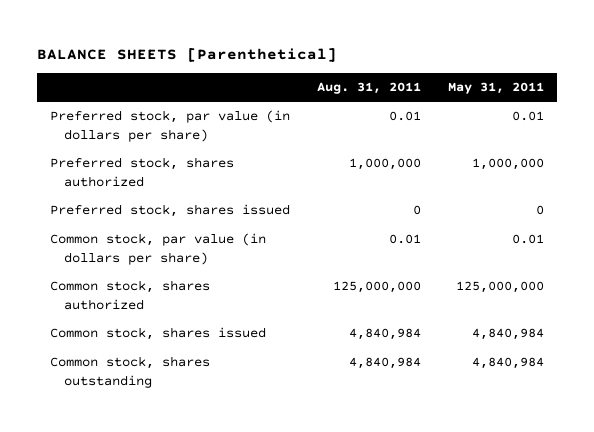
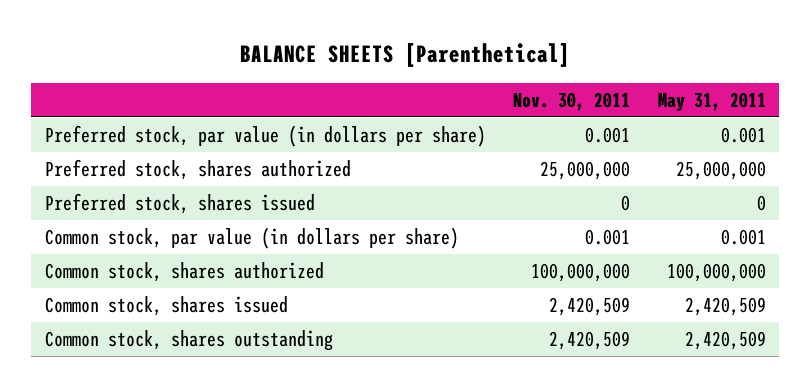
[316,82,421,95] Aug. 31, 2011 -> none
none -> [513,91,631,111] Nov. 30, 2011
[511,111,544,122] 0.01 -> [720,127,766,144] 0.001
[471,158,544,171] 1,000,000 -> [675,161,766,181] 25,000,000
[511,234,544,245] 0.01 -> [720,229,766,246] 0.001
[455,281,544,294] 125,000,000 -> [666,263,766,283] 100,000,000
[471,328,544,341] 4,840,984 -> [684,297,766,317] 2,420,509
[471,357,544,370] 4,840,984 -> [684,331,766,351] 2,420,509

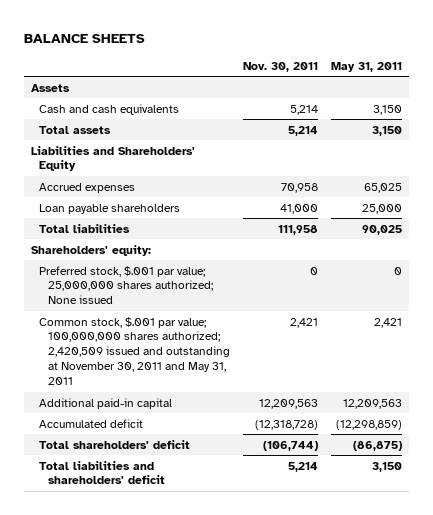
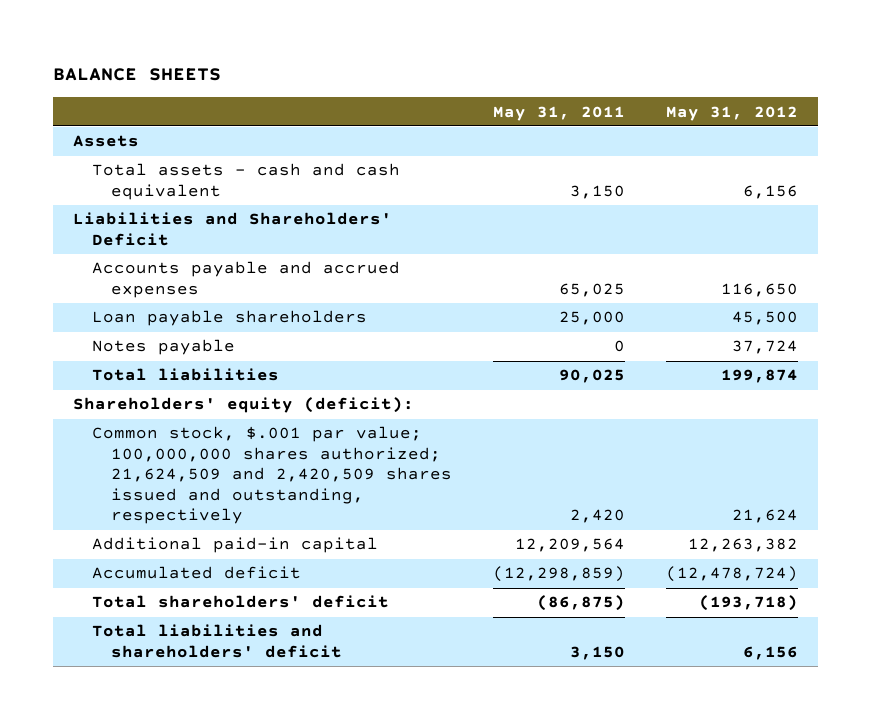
[243,61,319,72] Nov. 30, 2011 -> none
none -> [665,105,798,121] May 31, 2012
[39,125,112,134] Total assets -> none
[39,103,180,115] Cash and cash equivalents -> [92,163,401,200] Total assets - cash and cash equivalent
[30,145,195,172] Liabilities and Shareholders' Equity -> [73,212,393,246] Liabilities and Shareholders' Deficit
[39,182,136,193] Accrued expenses -> [92,261,401,298] Accounts payable and accrued expenses
none -> [92,339,236,356] Notes payable
[39,265,213,305] Preferred stock, $.001 par value; 25,000,000 shares authorized; None issued -> none
[30,244,151,256] Shareholders' equity: -> [73,397,415,414] Shareholders' equity (deficit):
[39,316,230,386] Common stock, $.001 par value; 100,000,000 shares authorized; 2,420,509 issued and outstanding at November 30, 2011 and May 31, 2011 -> [92,426,452,525] Common stock, $.001 par value; 100,000,000 shares authorized; 21,624,509 and 2,420,509 shares issued and outstanding, respectively
[374,317,403,328] 2,421 -> [569,509,625,524] 2,420
[343,398,403,409] 12,209,563 -> [514,538,625,553] 12,209,564

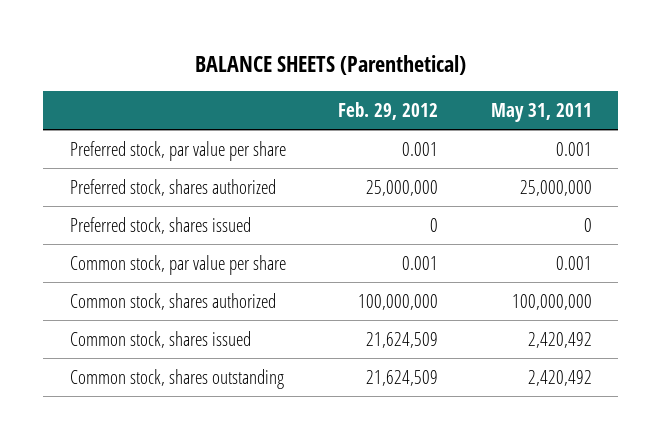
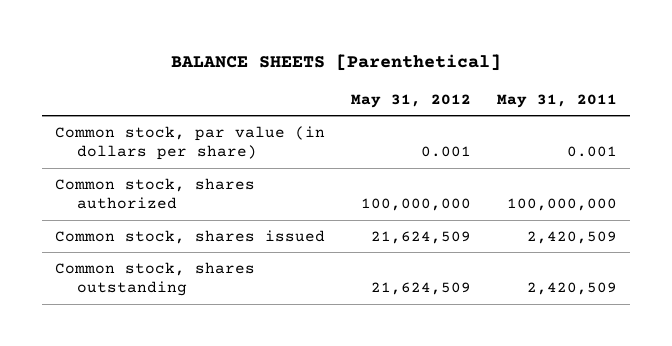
[194,55,466,76] BALANCE SHEETS (Parenthetical) -> [171,54,502,72] BALANCE SHEETS [Parenthetical]
[338,101,439,120] Feb. 29, 2012 -> none
none -> [351,93,472,108] May 31, 2012
[69,140,286,161] Preferred stock, par value per share -> none
[69,178,276,196] Preferred stock, shares authorized -> none
[69,216,251,234] Preferred stock, shares issued -> none
[69,254,286,275] Common stock, par value per share -> [55,125,326,161] Common stock, par value (in dollars per share)
[528,331,593,348] 2,420,492 -> [526,230,617,244] 2,420,509
[528,369,593,386] 2,420,492 -> [526,282,617,296] 2,420,509

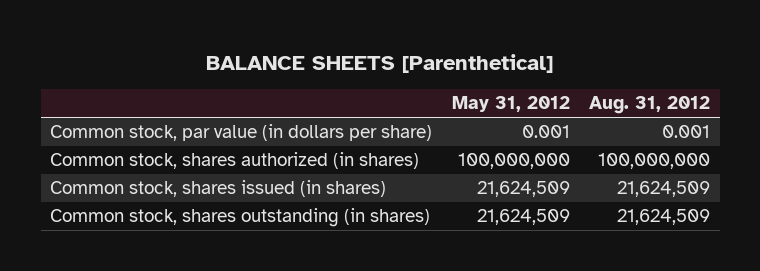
[496,93,617,108] May 31, 2011 -> none
none -> [588,96,710,115] Aug. 31, 2012
[55,177,256,210] Common stock, shares authorized -> [50,152,420,170] Common stock, shares authorized (in shares)
[55,229,326,244] Common stock, shares issued -> [50,180,387,198] Common stock, shares issued (in shares)
[55,261,256,297] Common stock, shares outstanding -> [50,208,431,228] Common stock, shares outstanding (in shares)

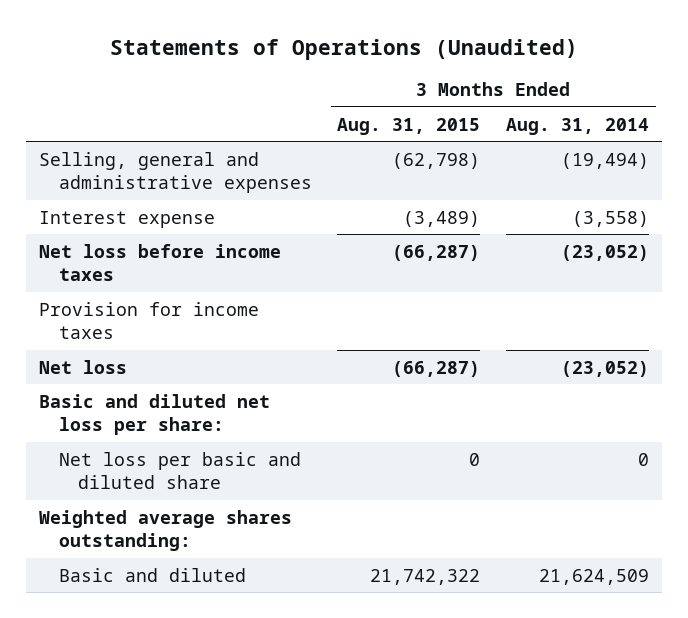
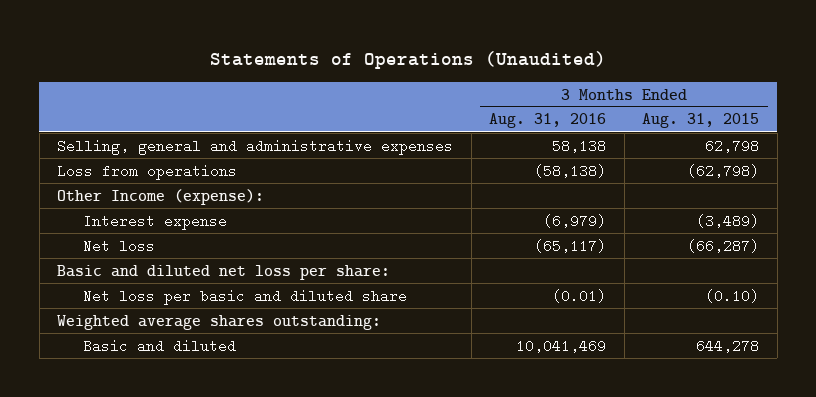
[506,117,650,135] Aug. 31, 2014 -> none
none -> [489,113,607,129] Aug. 31, 2016
[392,152,481,169] (62,798) -> [705,138,760,153] 62,798
none -> [57,163,238,180] Loss from operations
none -> [57,188,265,205] Other Income (expense):
[39,243,282,282] Net loss before income taxes -> none
[39,301,260,340] Provision for income taxes -> none
[469,452,481,466] 0 -> [705,288,760,303] (0.10)
[370,568,481,585] 21,742,322 -> [696,338,760,353] 644,278

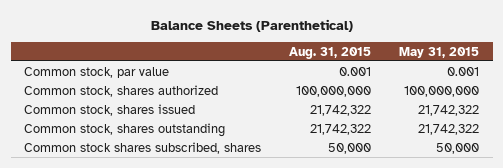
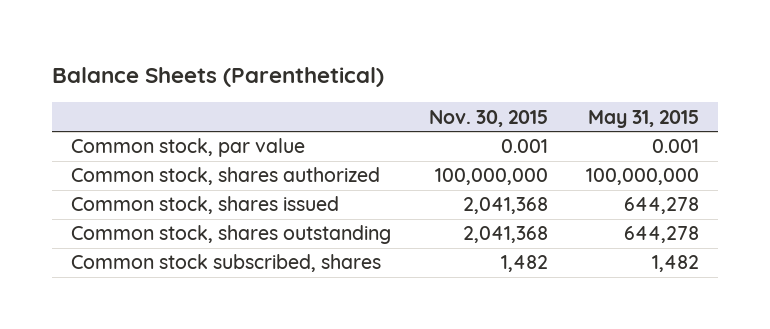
[289,46,372,59] Aug. 31, 2015 -> none
none -> [429,109,549,127] Nov. 30, 2015
[417,104,479,116] 21,742,322 -> [624,197,700,215] 644,278
[417,123,479,135] 21,742,322 -> [624,226,700,244] 644,278
[24,141,262,154] Common stock shares subscribed, shares -> [71,254,382,273] Common stock subscribed, shares
[435,142,479,154] 50,000 -> [652,255,700,273] 1,482

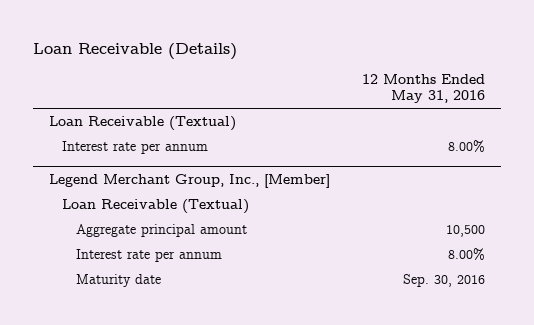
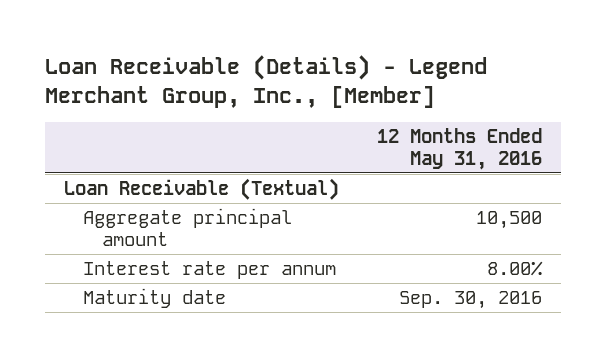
[33,43,238,61] Loan Receivable (Details) -> [45,55,488,109] Loan Receivable (Details) - Legend Merchant Group, Inc., [Member]
[62,141,209,155] Interest rate per annum -> none
[49,174,331,189] Legend Merchant Group, Inc., [Member] -> none
[62,199,250,215] Loan Receivable (Textual) -> none

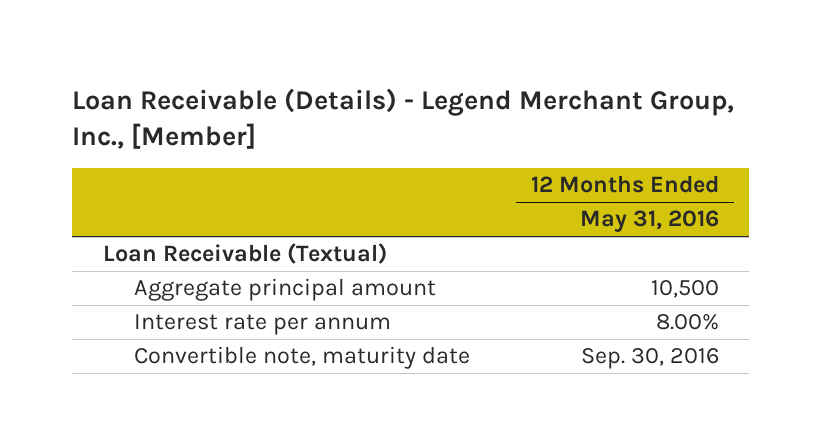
[82,288,226,309] Maturity date -> [134,346,471,370] Convertible note, maturity date

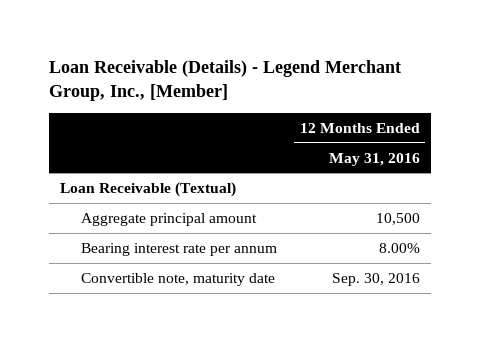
[134,314,392,336] Interest rate per annum -> [81,242,278,256] Bearing interest rate per annum

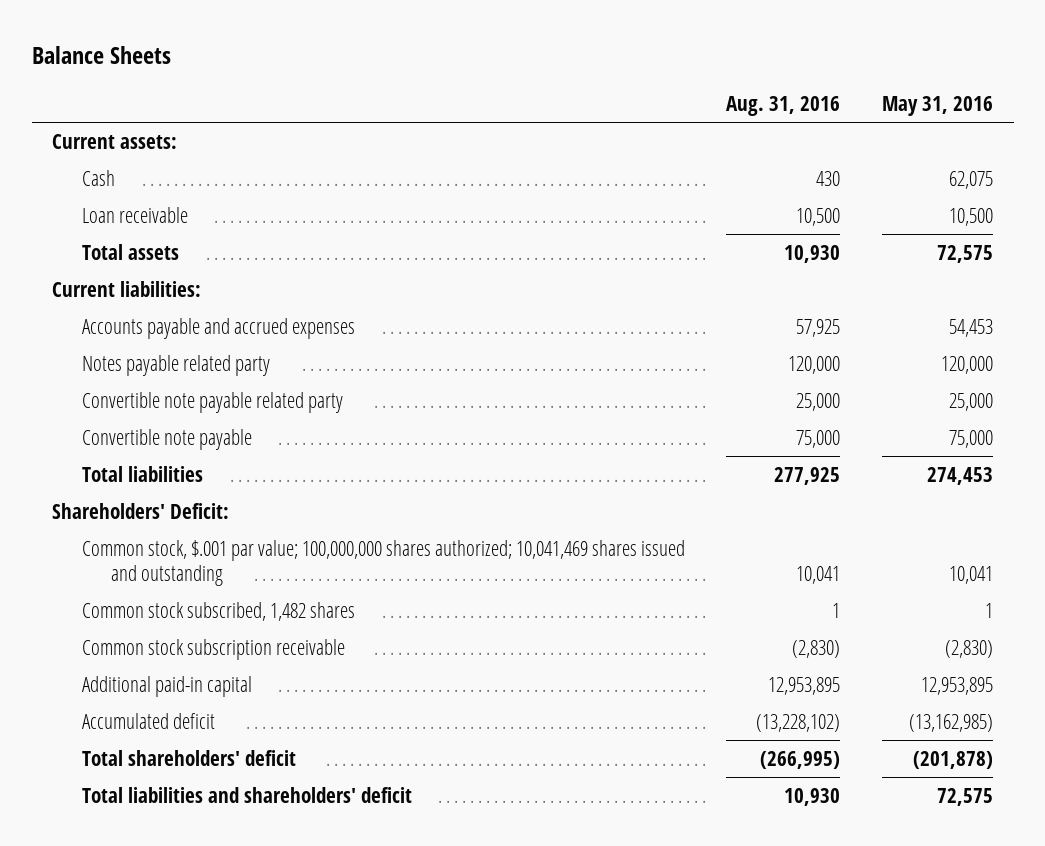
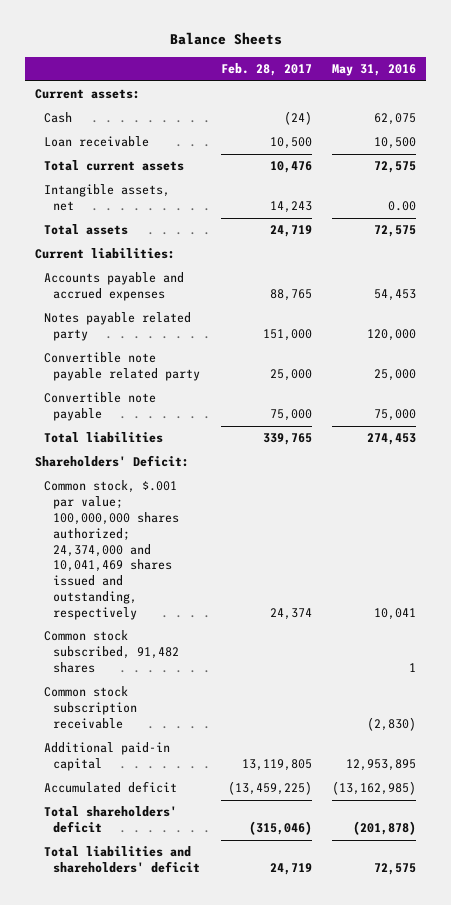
[726,96,841,117] Aug. 31, 2016 -> none
none -> [220,62,312,76] Feb. 28, 2017
none -> [44,160,185,172] Total current assets
none -> [44,184,171,212] Intangible assets, net
[81,539,685,586] Common stock, $.001 par value; 100,000,000 shares authorized; 10,041,469 shares issued and outstanding -> [44,480,180,620] Common stock, $.001 par value; 100,000,000 shares authorized; 24,374,000 and 10,041,469 shares issued and outstanding, respectively
[81,601,355,621] Common stock subscribed, 1,482 shares -> [44,630,180,673] Common stock subscribed, 91,482 shares

